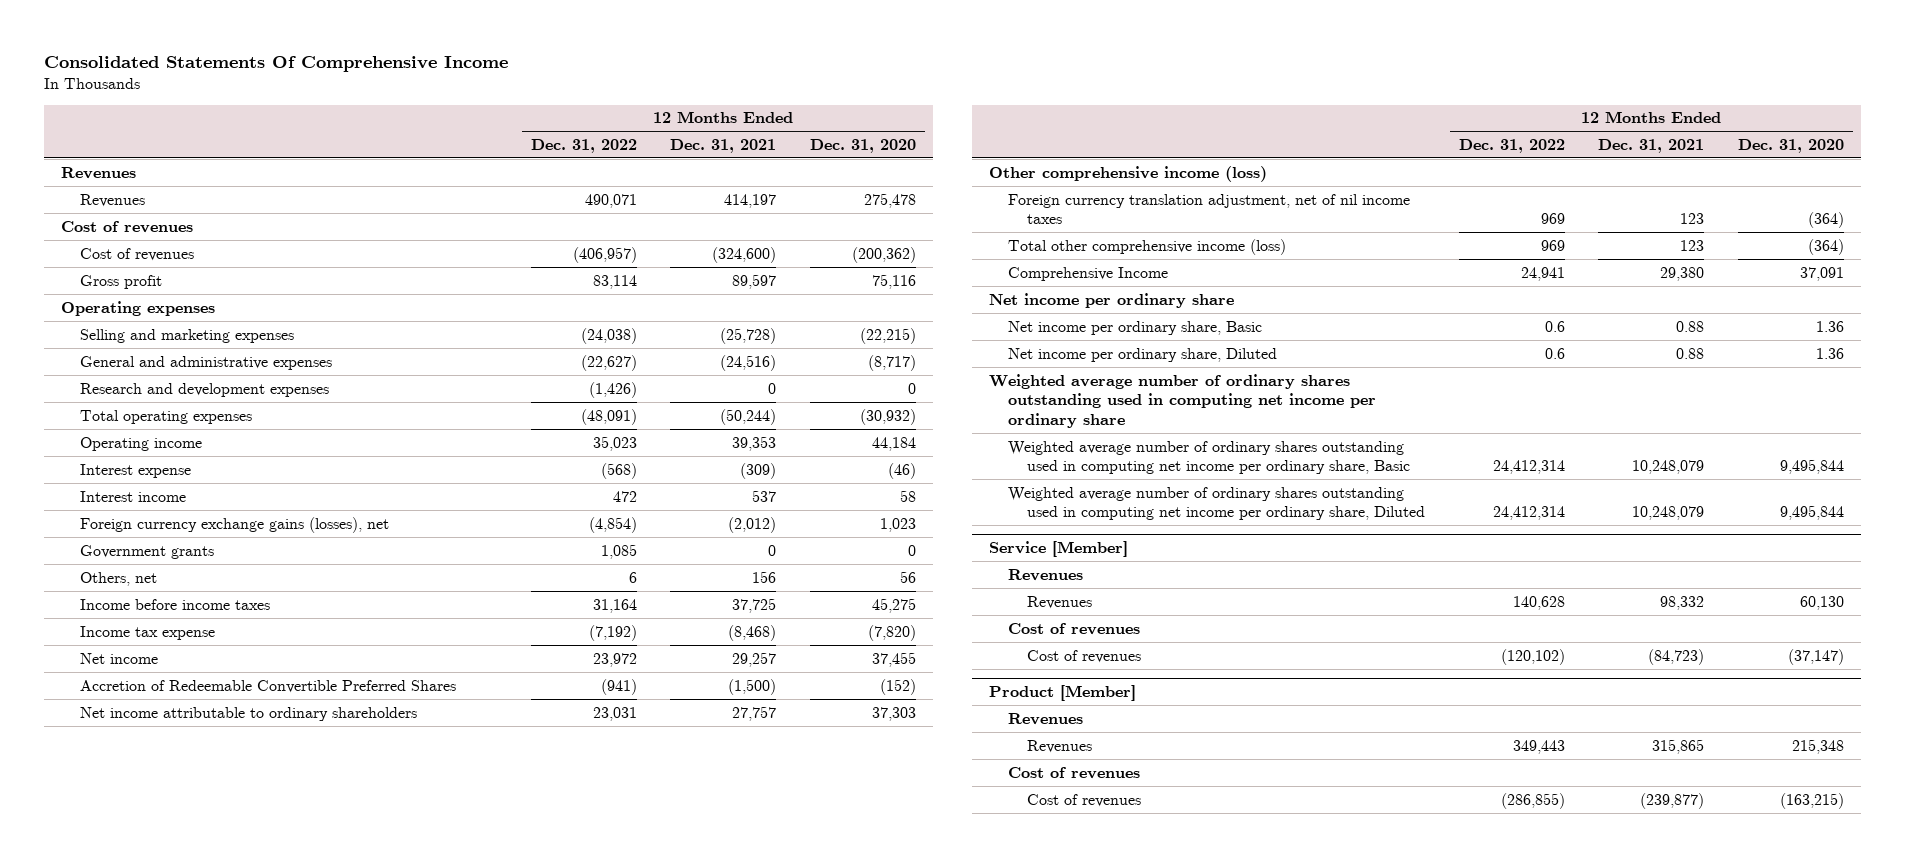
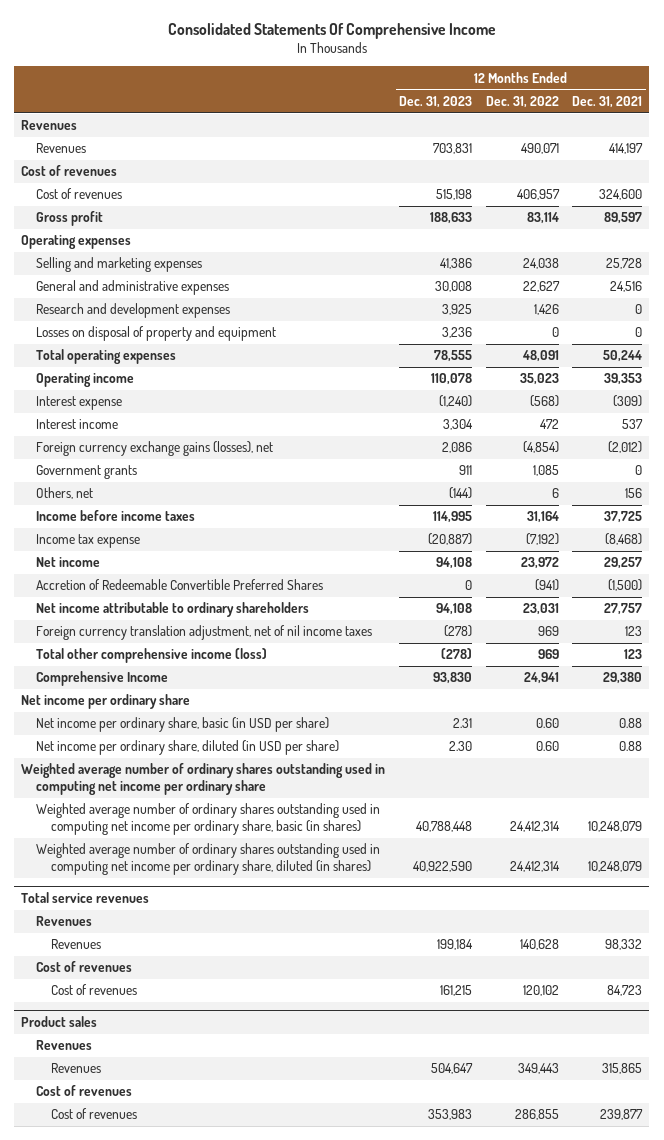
[810,138,917,153] Dec. 31, 2020 -> none
none -> [398,96,472,109] Dec. 31, 2023
[572,246,637,263] (406,957) -> [516,189,560,201] 406,957
[712,246,777,263] (324,600) -> [599,189,643,201] 324,600
[580,327,637,344] (24,038) -> [522,258,559,270] 24,038
[720,327,777,344] (25,728) -> [606,258,643,270] 25,728
[580,354,637,371] (22,627) -> [522,281,560,293] 22,627
[720,354,777,371] (24,516) -> [610,281,643,293] 24,516
[588,381,637,398] (1,426) -> [533,304,559,316] 1,426
none -> [36,326,277,342] Losses on disposal of property and equipment
[580,408,637,425] (48,091) -> [521,350,559,363] 48,091
[720,408,777,425] (50,244) -> [603,350,643,363] 50,244
[988,165,1267,182] Other comprehensive income (loss) -> none
[1007,320,1262,335] Net income per ordinary share, Basic -> [36,717,330,733] Net income per ordinary share, basic (in USD per share)
[1544,320,1565,332] 0.6 -> [535,718,559,729] 0.60
[1007,347,1277,362] Net income per ordinary share, Diluted -> [36,740,340,756] Net income per ordinary share, diluted (in USD per share)
[1544,347,1565,359] 0.6 -> [535,741,559,752] 0.60
[1007,440,1411,475] Weighted average number of ordinary shares outstanding used in computing net income per ordinary share, Basic -> [36,803,381,836] Weighted average number of ordinary shares outstanding used in computing net income per ordinary share, basic (in shares)
[1007,486,1426,521] Weighted average number of ordinary shares outstanding used in computing net income per ordinary share, Diluted -> [36,843,381,876] Weighted average number of ordinary shares outstanding used in computing net income per ordinary share, diluted (in shares)
[988,541,1128,558] Service [Member] -> [21,891,150,903] Total service revenues
[1500,648,1565,665] (120,102) -> [522,985,559,997] 120,102
[1648,648,1705,665] (84,723) -> [607,985,643,997] 84,723
[988,685,1136,702] Product [Member] -> [21,1015,98,1027] Product sales
[1500,792,1565,809] (286,855) -> [514,1109,559,1121] 286,855
[1640,792,1705,809] (239,877) -> [600,1109,644,1121] 239,877

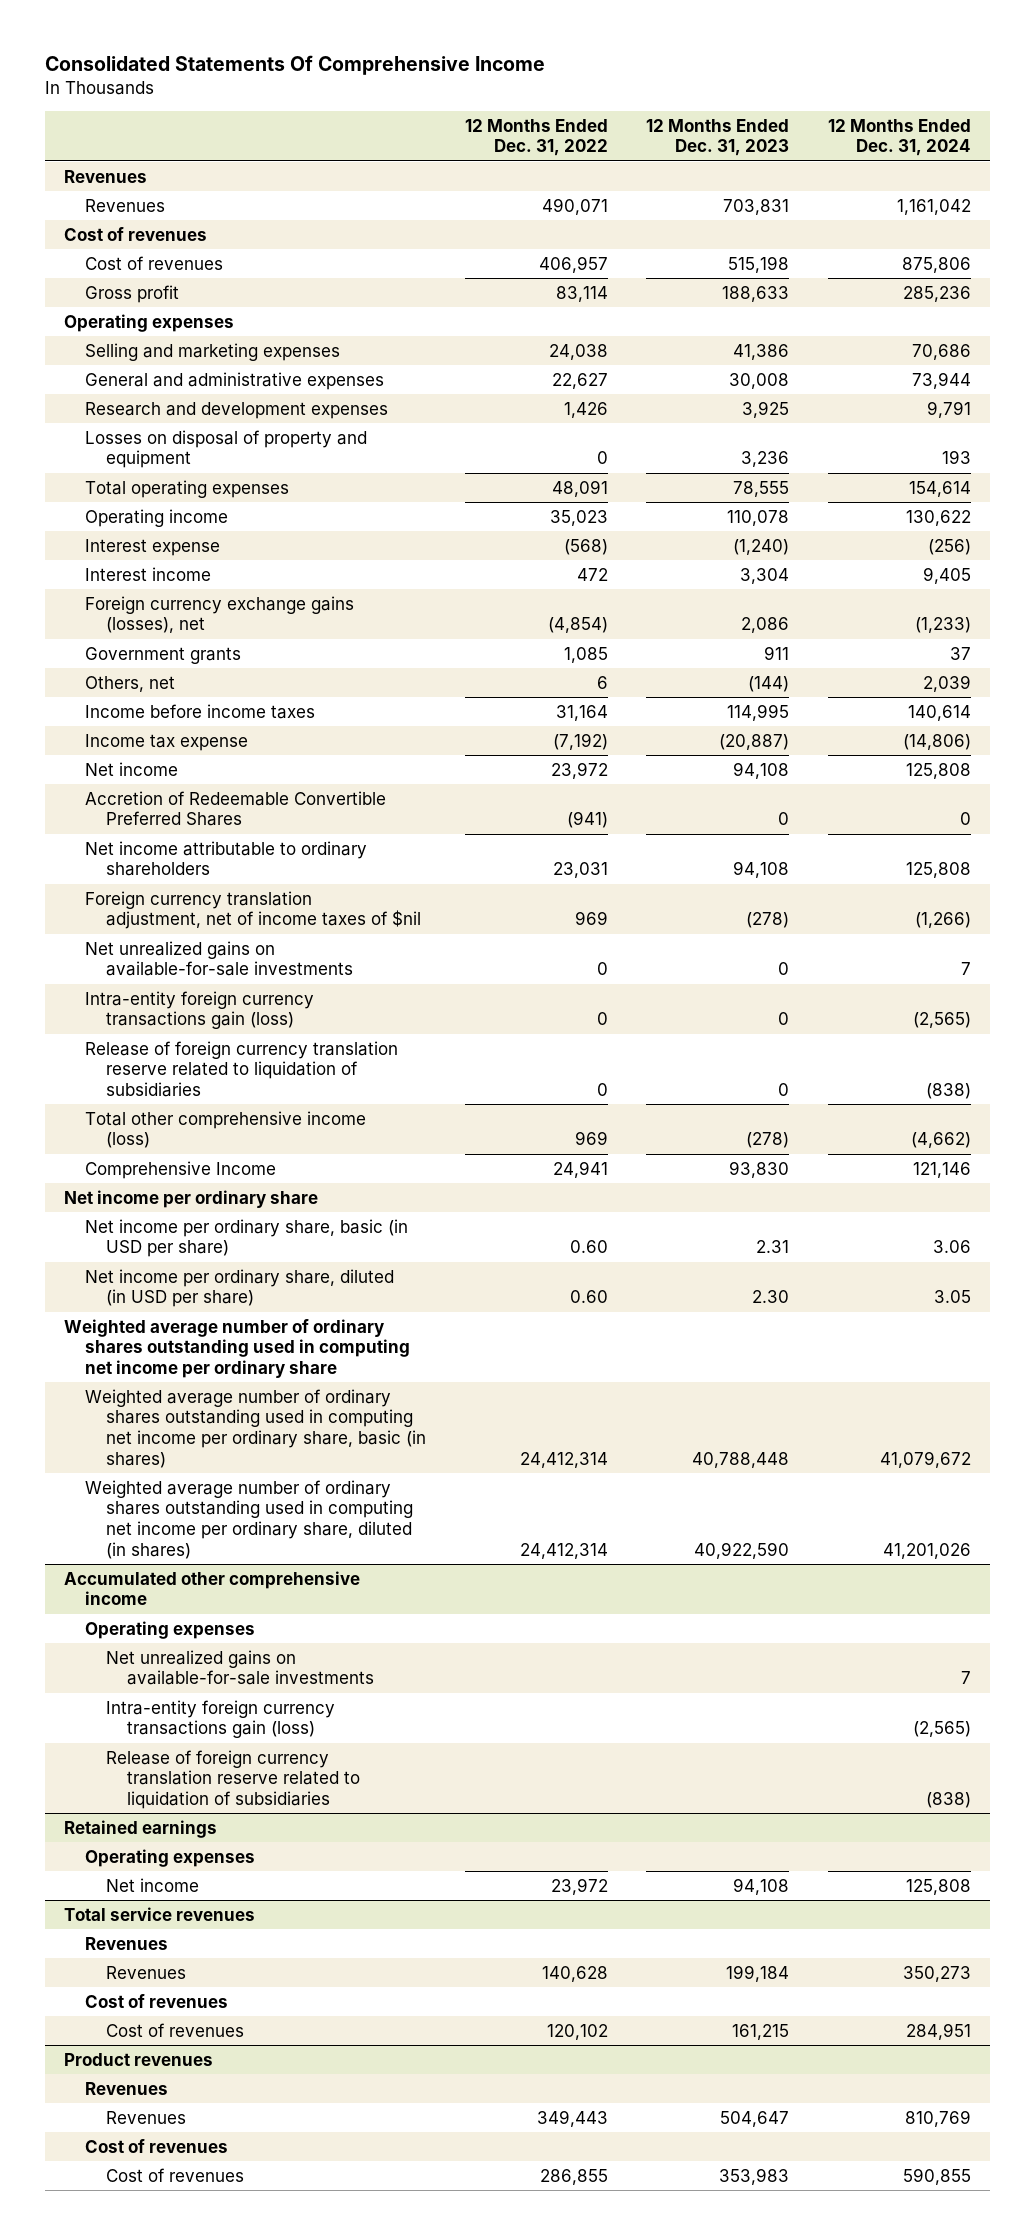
[572,96,643,109] Dec. 31, 2021 -> none
none -> [827,118,971,157] 12 Months Ended Dec. 31, 2024
[36,625,373,641] Foreign currency translation adjustment, net of nil income taxes -> [85,890,422,930] Foreign currency translation adjustment, net of income taxes of $nil
none -> [85,940,354,977] Net unrealized gains on available-for-sale investments
none -> [85,990,315,1030] Intra-entity foreign currency transactions gain (loss)
none -> [85,1040,399,1098] Release of foreign currency translation reserve related to liquidation of subsidiaries
none -> [64,1570,361,1606] Accumulated other comprehensive income
none -> [85,1620,256,1639] Operating expenses
none -> [106,1649,375,1686] Net unrealized gains on available-for-sale investments
none -> [106,1699,336,1739] Intra-entity foreign currency transactions gain (loss)
none -> [106,1749,361,1810] Release of foreign currency translation reserve related to liquidation of subsidiaries
none -> [64,1819,218,1838] Retained earnings
none -> [85,1848,256,1867] Operating expenses
none -> [106,1877,200,1892] Net income
[21,1015,98,1027] Product sales -> [64,2052,214,2066] Product revenues

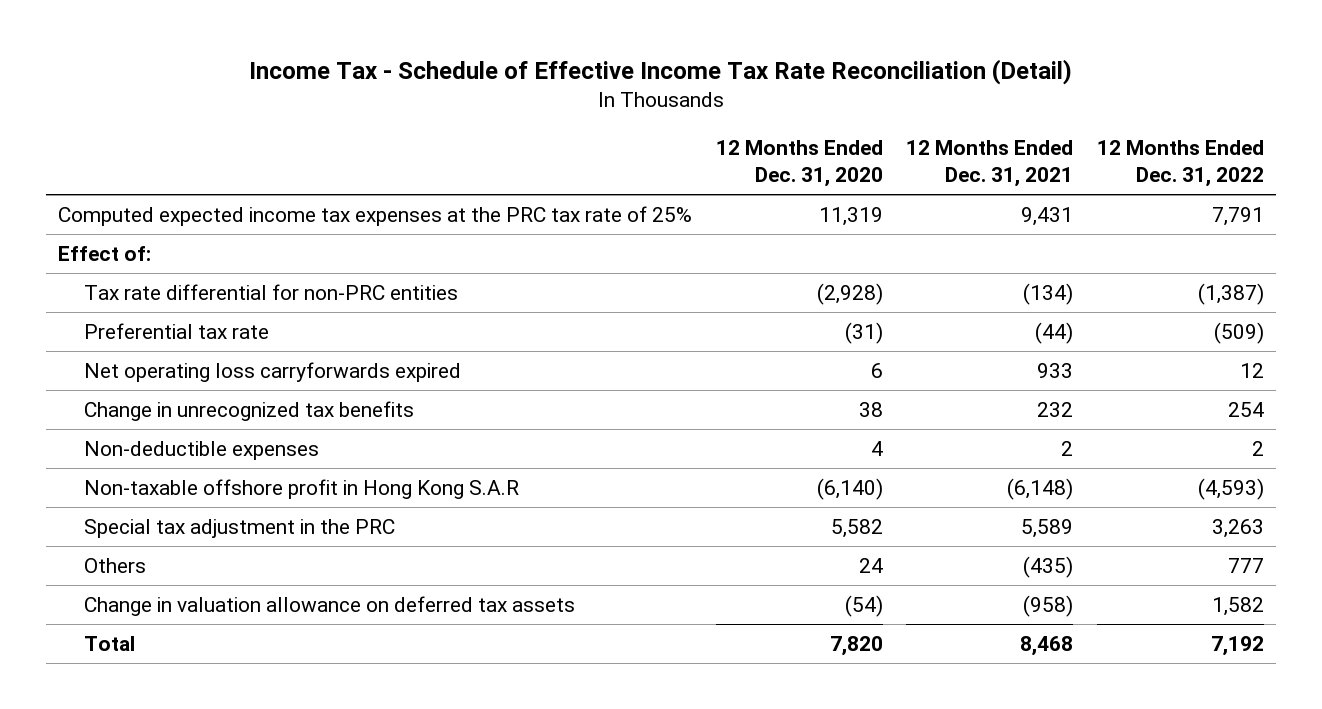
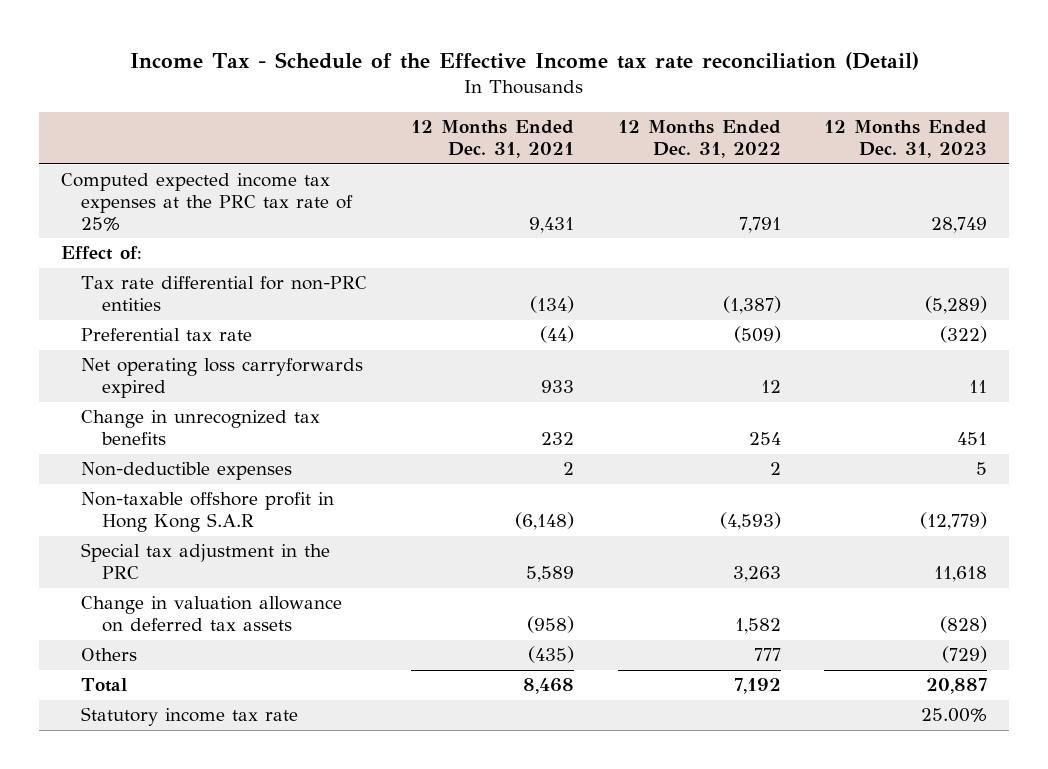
[249,58,1073,85] Income Tax - Schedule of Effective Income Tax Rate Reconciliation (Detail) -> [129,51,919,70] Income Tax - Schedule of the Effective Income tax rate reconciliation (Detail)
[715,140,883,188] 12 Months Ended Dec. 31, 2020 -> none
none -> [824,120,988,159] 12 Months Ended Dec. 31, 2023
[83,557,146,573] Others -> [81,648,138,662] Others
none -> [81,707,299,727] Statutory income tax rate

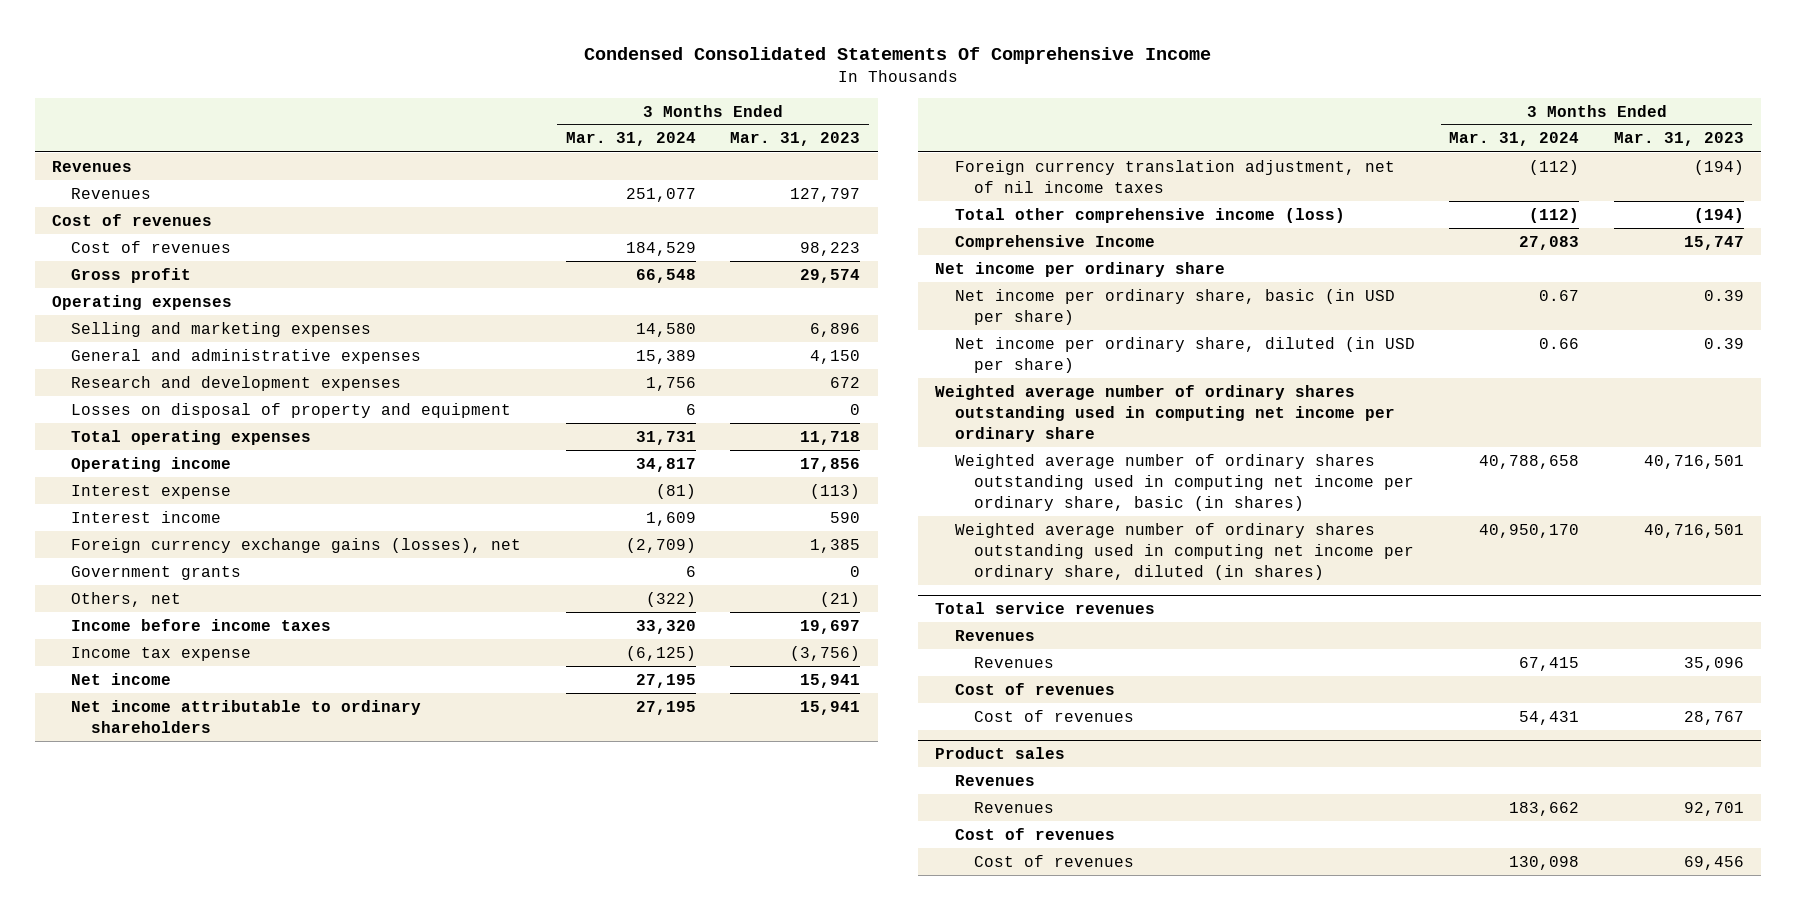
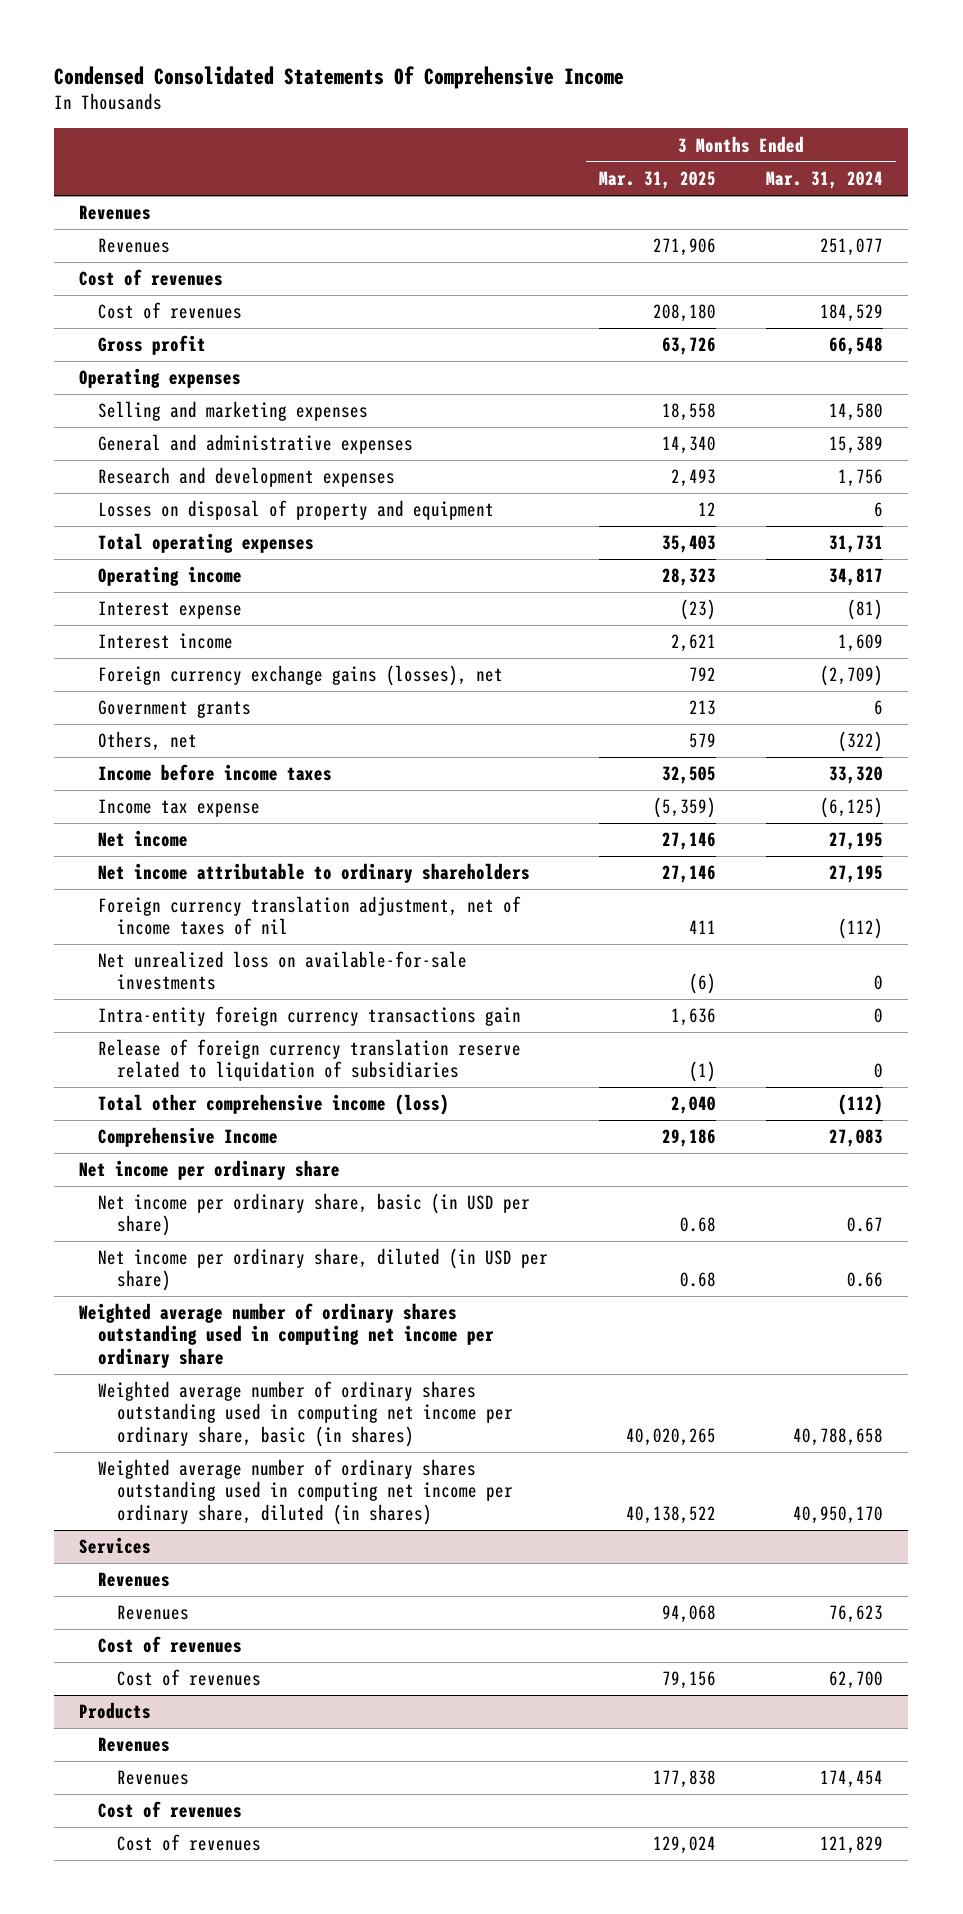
[730,132,861,147] Mar. 31, 2023 -> none
none -> [598,171,716,190] Mar. 31, 2025
[954,159,1395,193] Foreign currency translation adjustment, net of nil income taxes -> [98,896,522,936] Foreign currency translation adjustment, net of income taxes of nil
none -> [98,951,468,991] Net unrealized loss on available-for-sale investments
none -> [98,1006,522,1027] Intra-entity foreign currency transactions gain
none -> [98,1039,522,1082] Release of foreign currency translation reserve related to liquidation of subsidiaries
[935,602,1156,615] Total service revenues -> [79,1537,152,1555] Services
[1519,656,1580,671] 67,415 -> [829,1605,884,1624] 76,623
[1519,710,1580,725] 54,431 -> [829,1671,884,1690] 62,700
[935,747,1066,760] Product sales -> [79,1702,152,1720] Products
[1509,801,1580,816] 183,662 -> [820,1770,884,1789] 174,454
[1509,855,1580,870] 130,098 -> [820,1836,884,1855] 121,829

